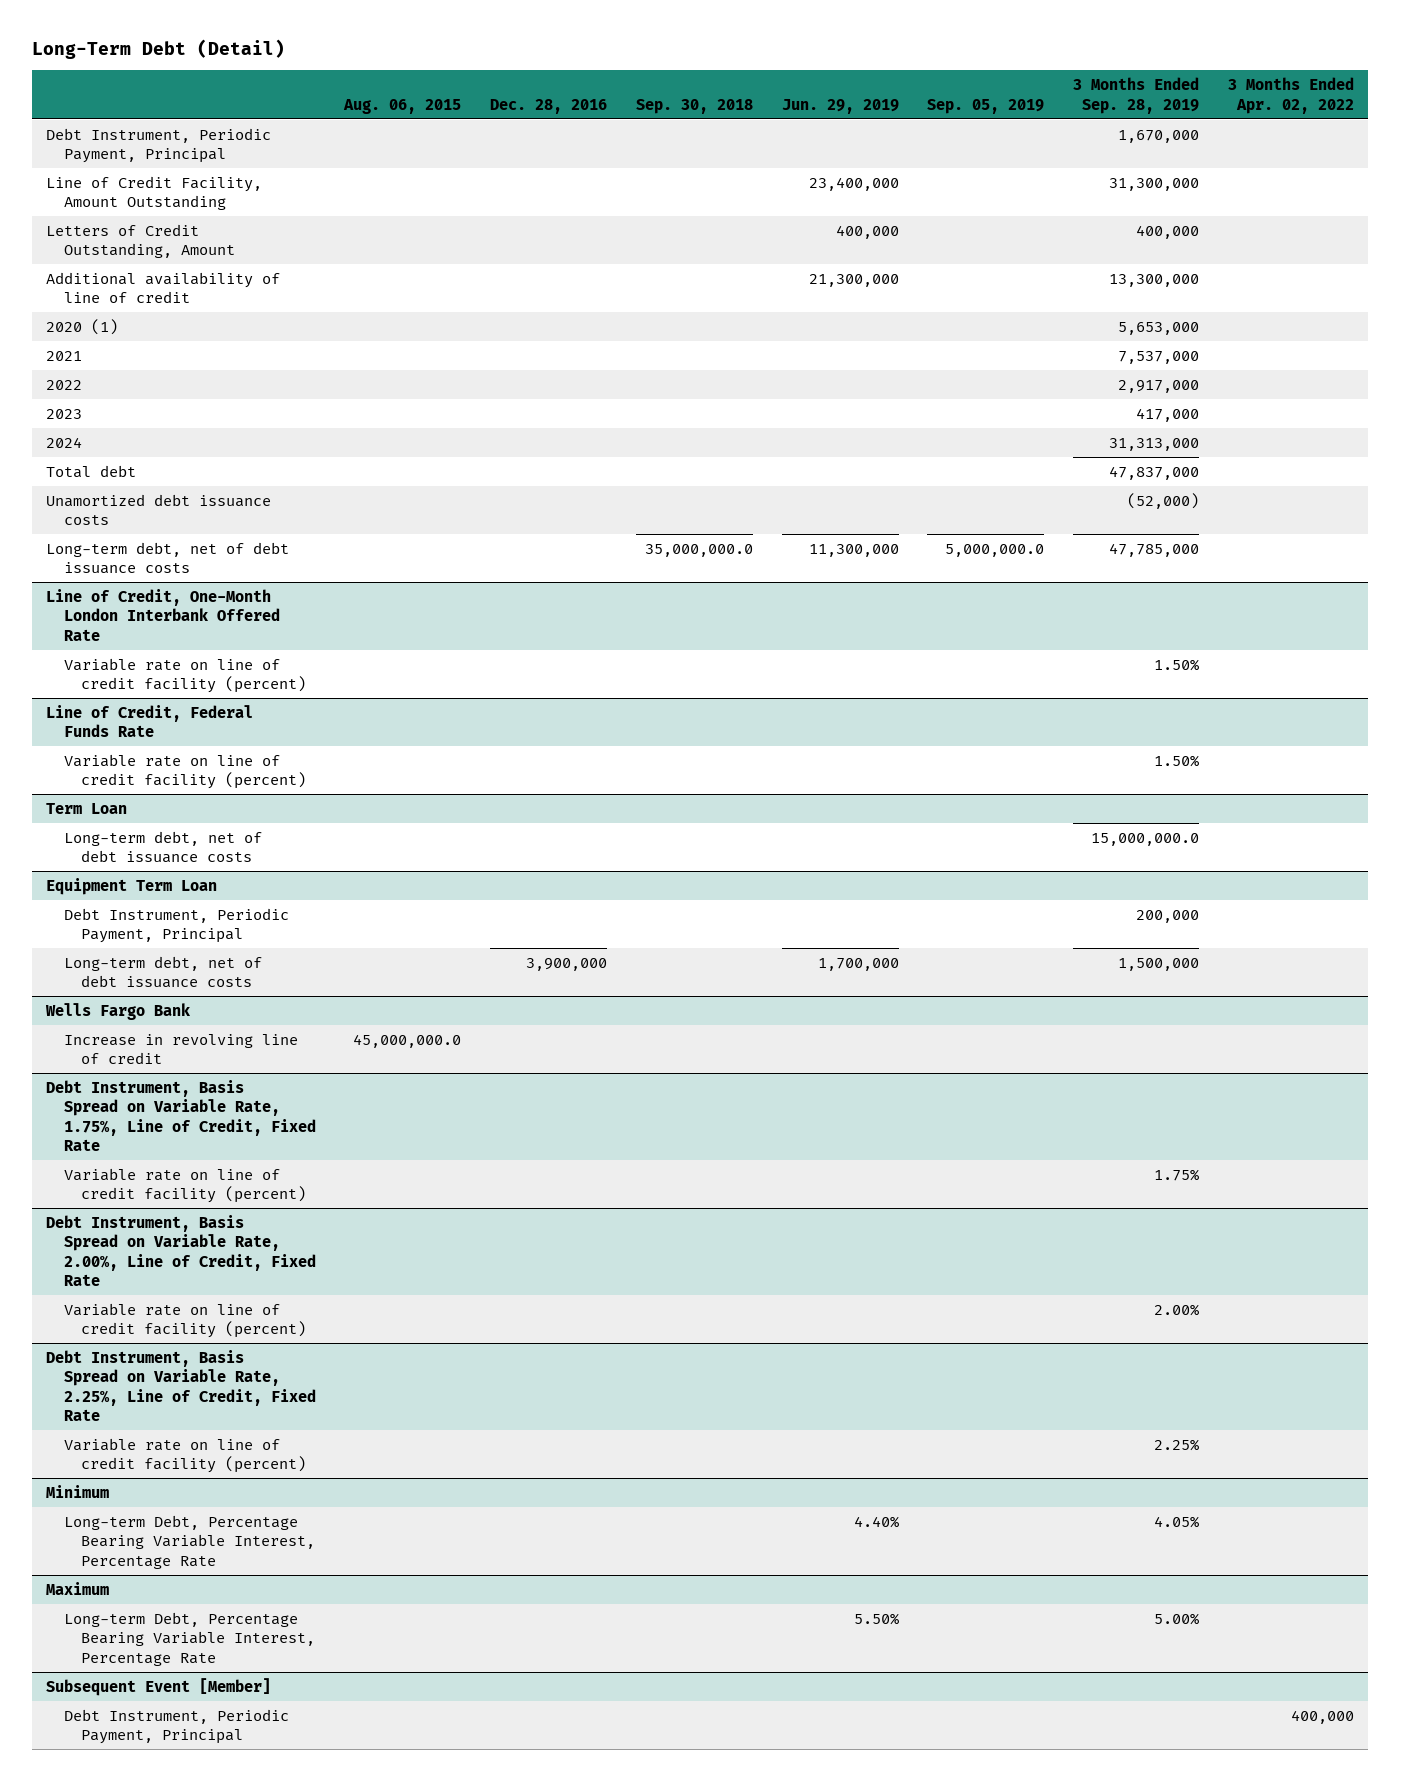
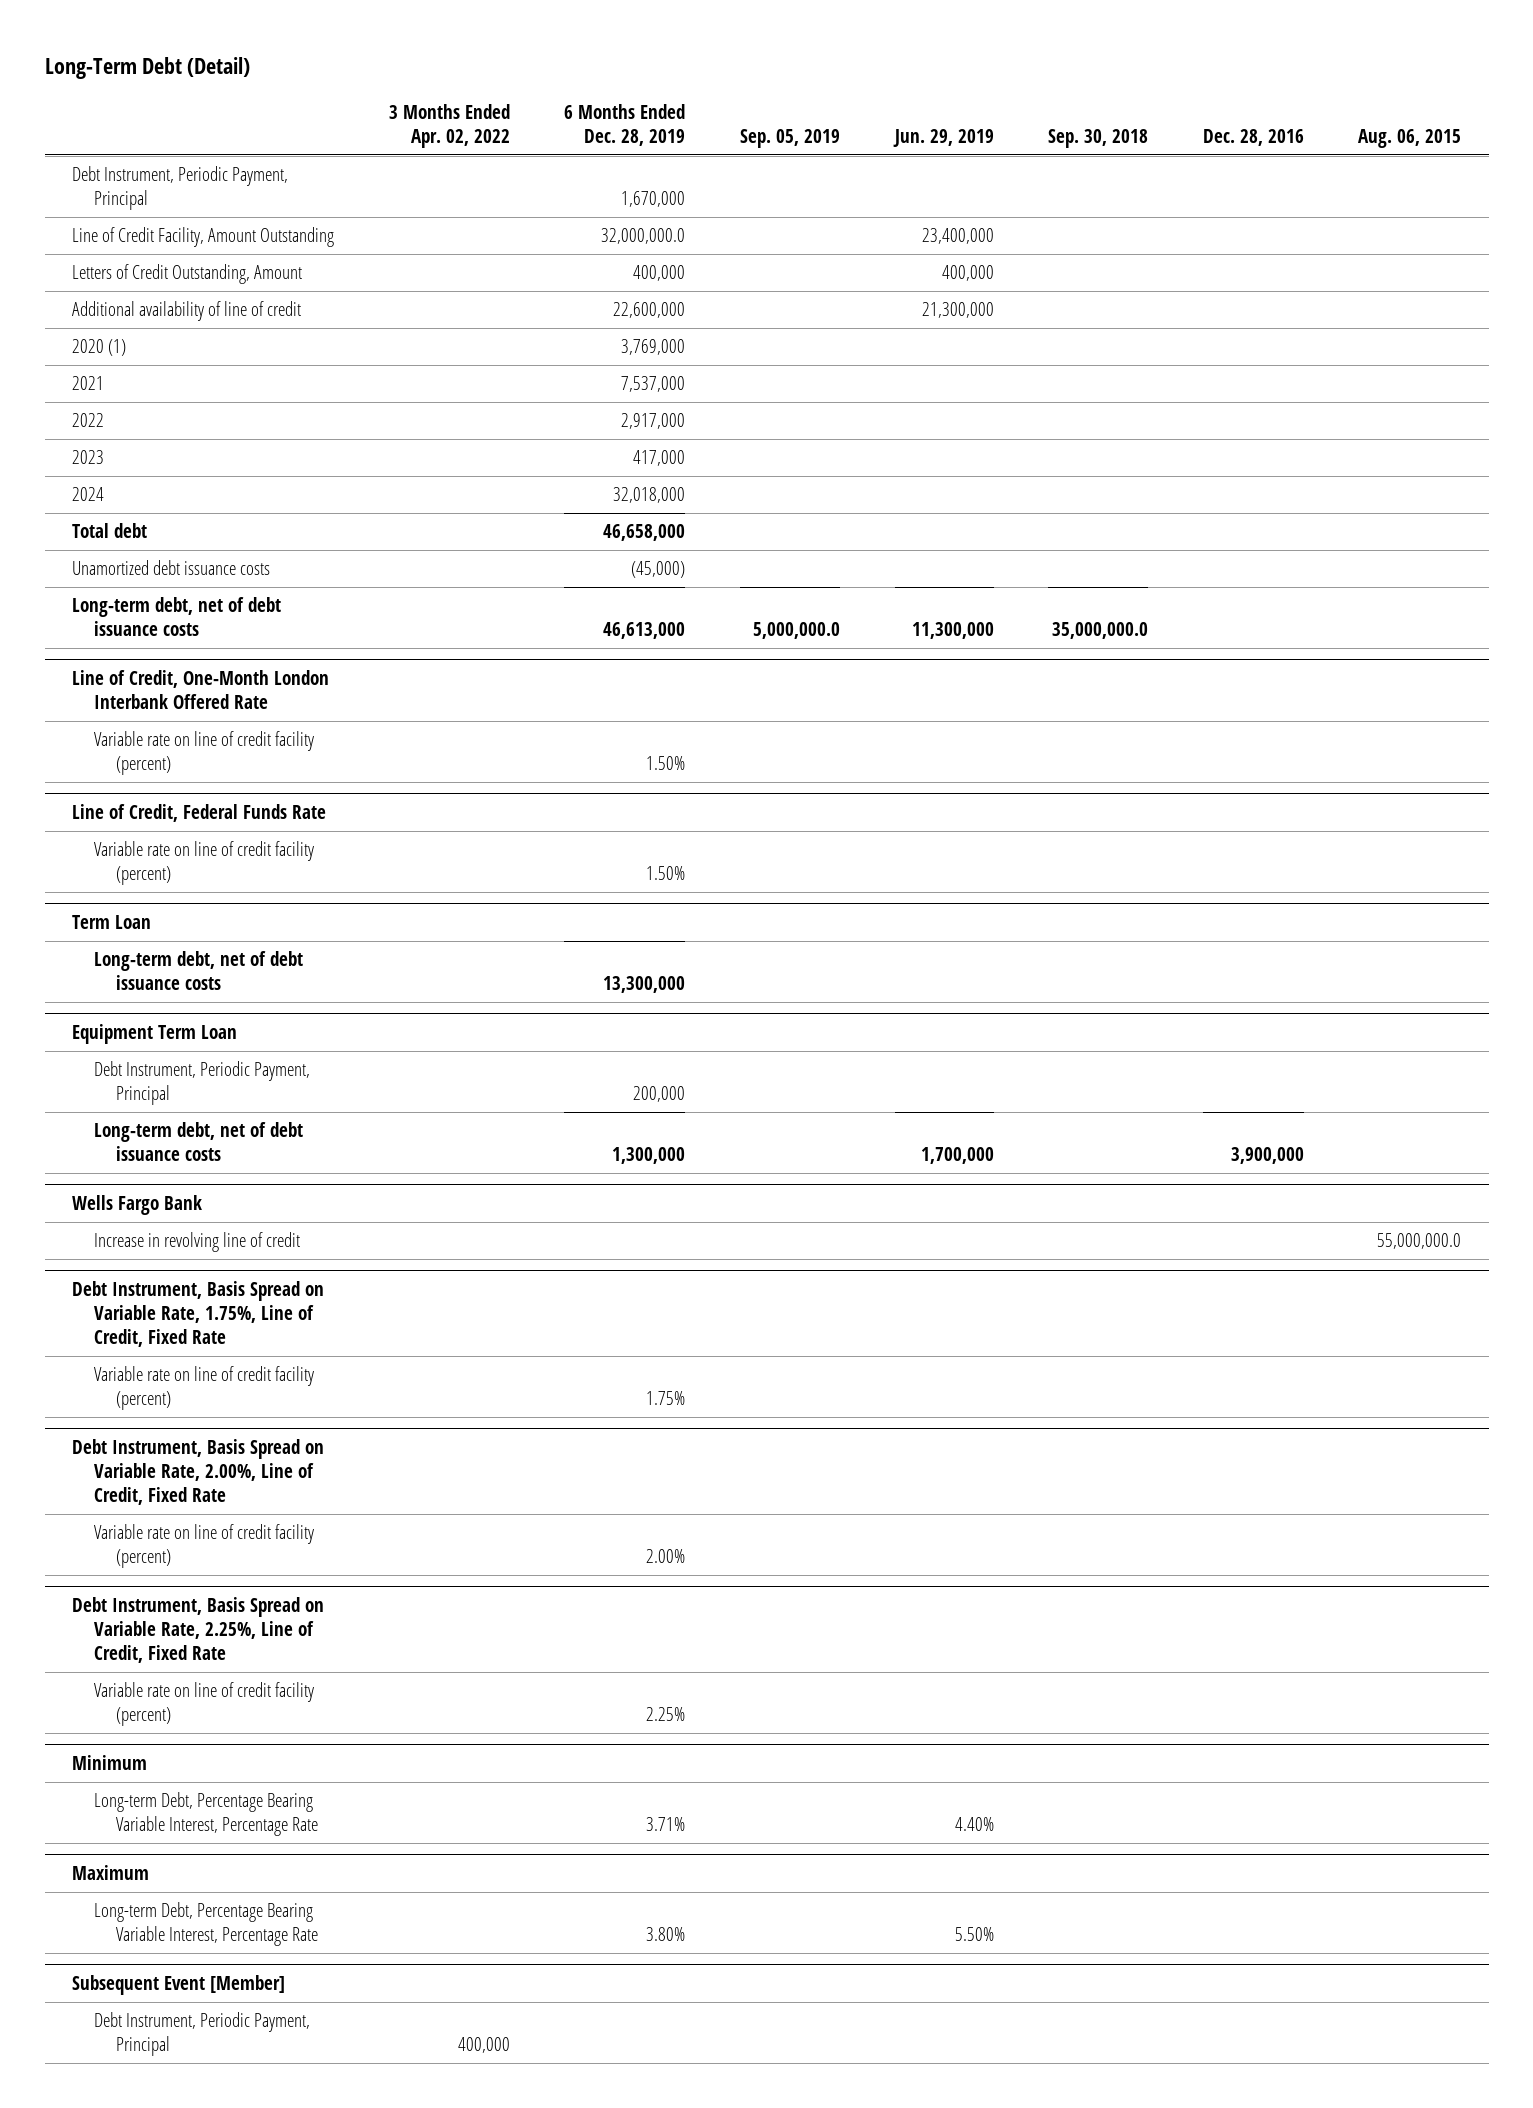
[1073,77,1200,114] 3 Months Ended Sep. 28, 2019 -> none
none -> [564,103,686,146] 6 Months Ended Dec. 28, 2019
[353,1033,462,1048] 45,000,000.0 -> [1377,1233,1462,1250] 55,000,000.0

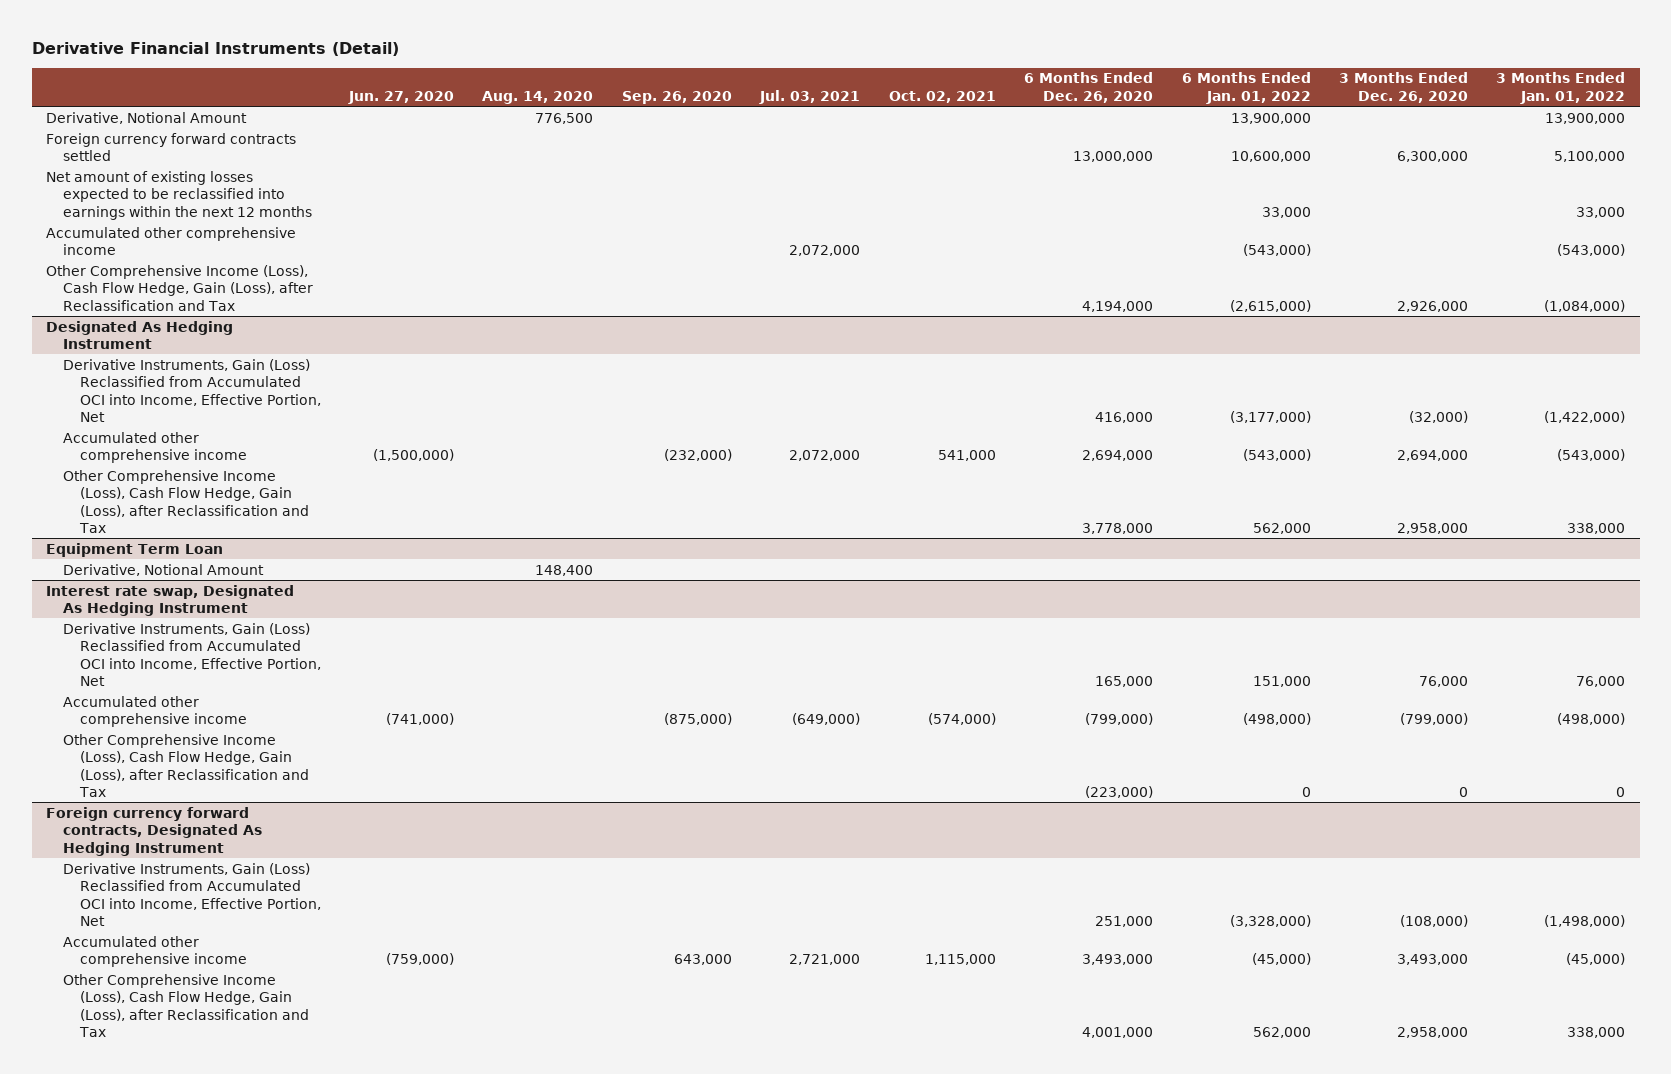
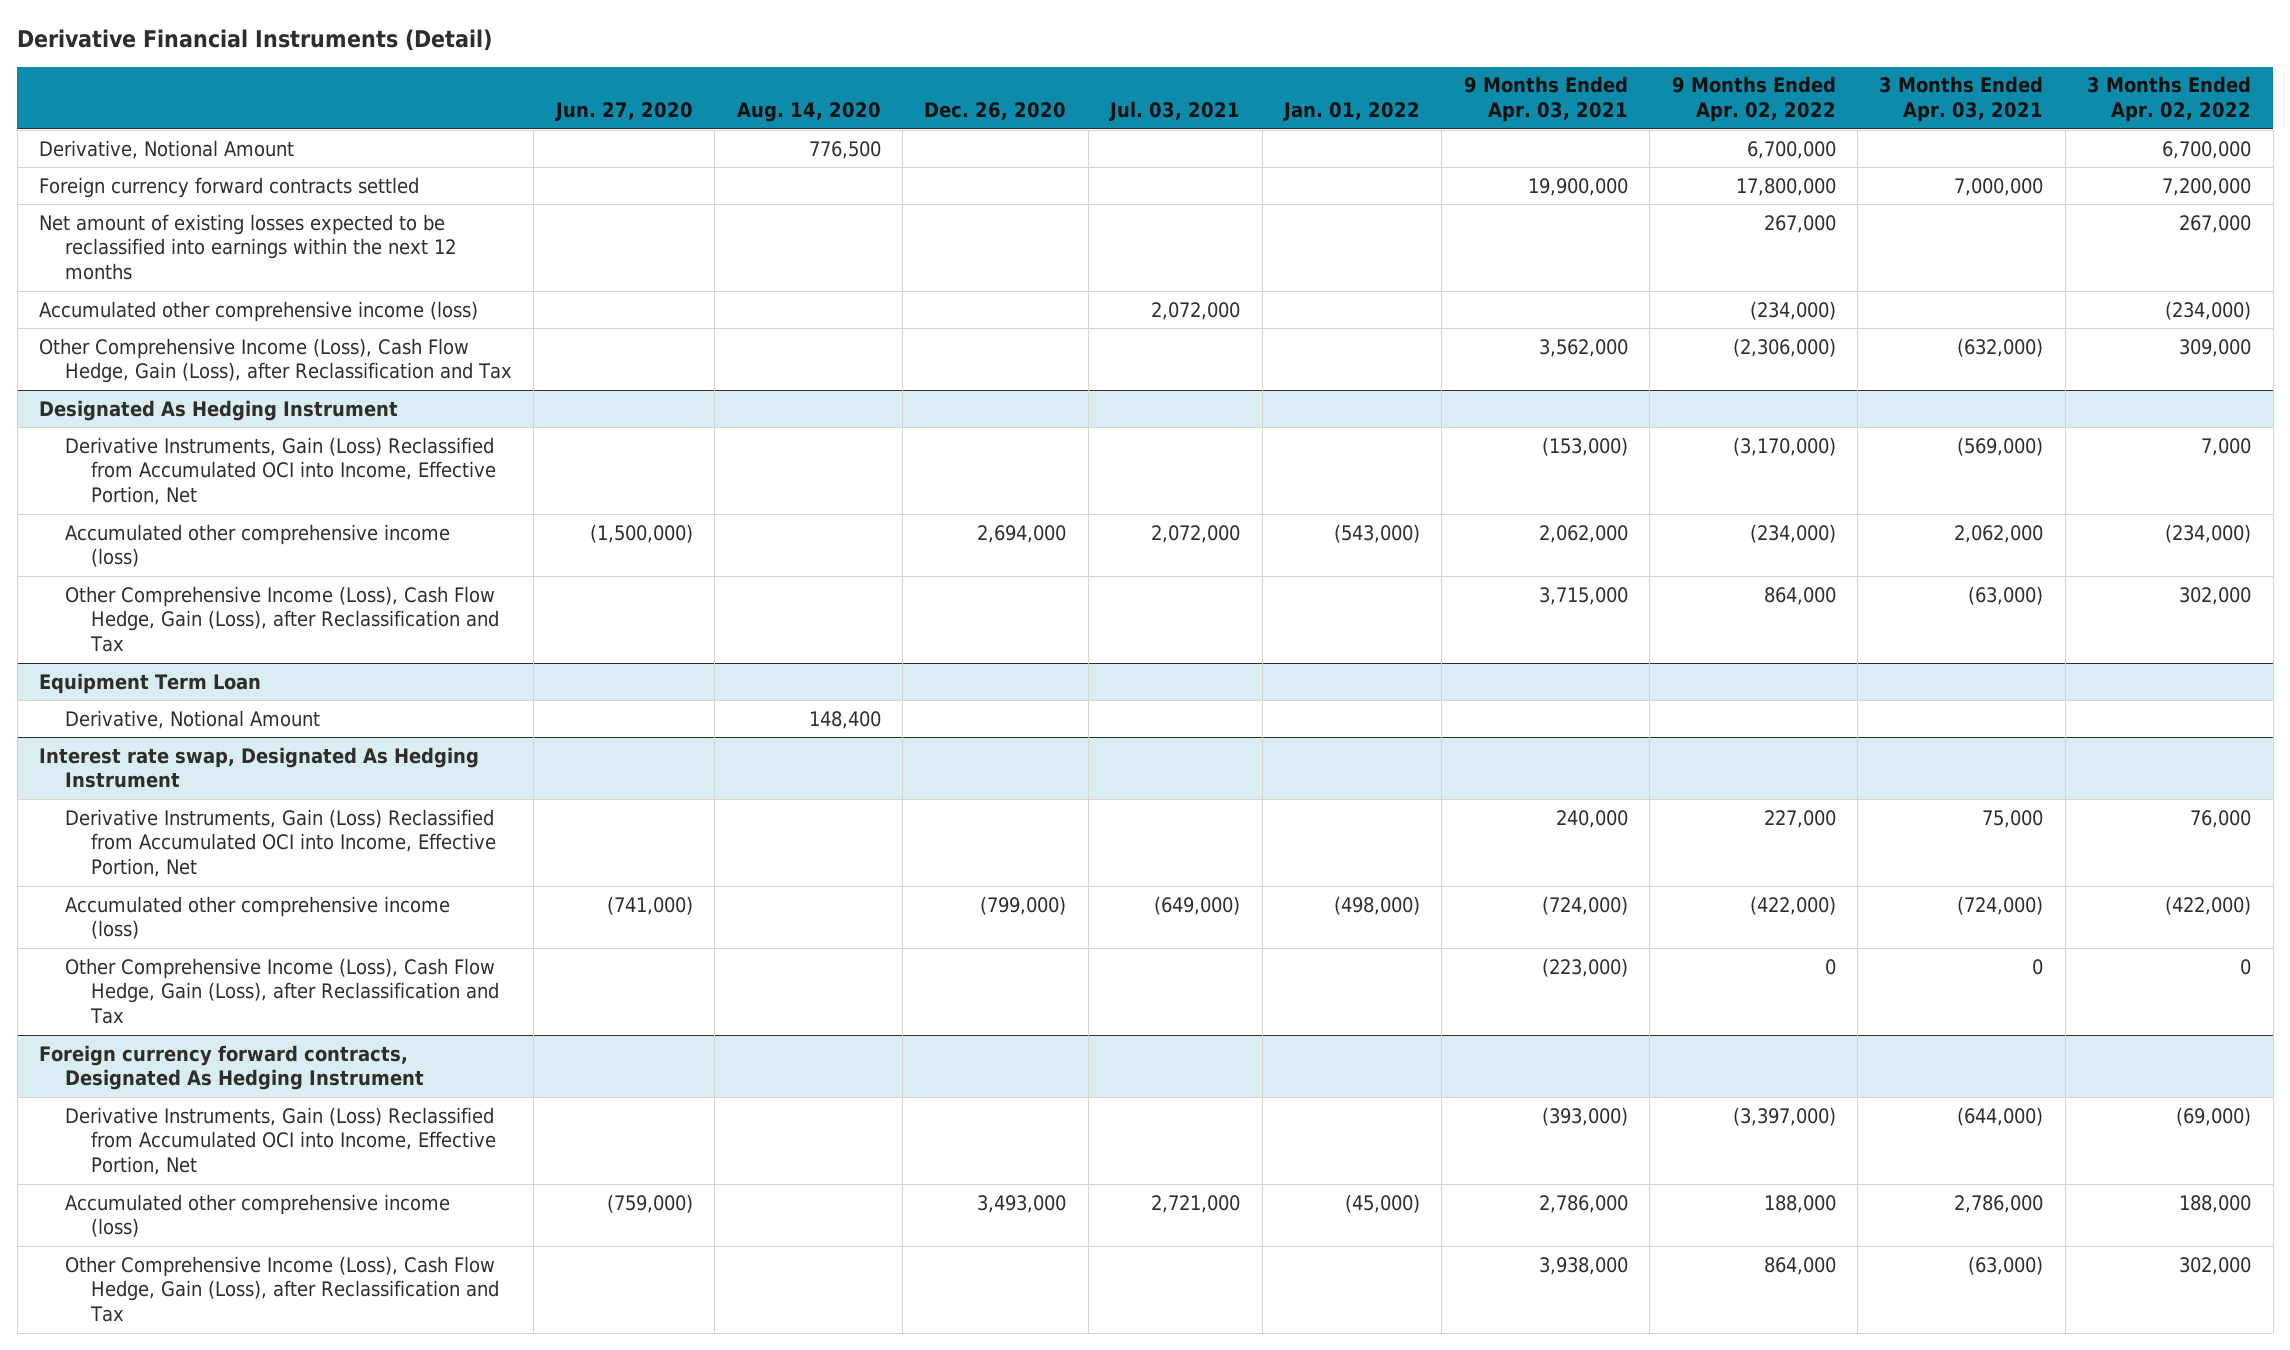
[621,90,732,104] Sep. 26, 2020 -> none
[888,90,996,103] Oct. 02, 2021 -> none
[1024,72,1154,103] 6 Months Ended Dec. 26, 2020 -> none
[1181,72,1311,104] 6 Months Ended Jan. 01, 2022 -> none
[1338,72,1468,103] 3 Months Ended Dec. 26, 2020 -> none
[1496,72,1626,104] 3 Months Ended Jan. 01, 2022 -> none
none -> [924,102,1067,121] Dec. 26, 2020
none -> [1283,102,1421,122] Jan. 01, 2022
none -> [1463,76,1628,123] 9 Months Ended Apr. 03, 2021
none -> [1671,76,1836,123] 9 Months Ended Apr. 02, 2022
none -> [1879,76,2044,123] 3 Months Ended Apr. 03, 2021
none -> [2087,76,2252,123] 3 Months Ended Apr. 02, 2022
[45,226,296,256] Accumulated other comprehensive income -> [39,300,479,322] Accumulated other comprehensive income (loss)
[62,431,247,464] Accumulated other comprehensive income -> [64,523,450,568] Accumulated other comprehensive income (loss)
[62,695,247,728] Accumulated other comprehensive income -> [64,895,450,940] Accumulated other comprehensive income (loss)
[62,935,247,968] Accumulated other comprehensive income -> [64,1193,450,1238] Accumulated other comprehensive income (loss)

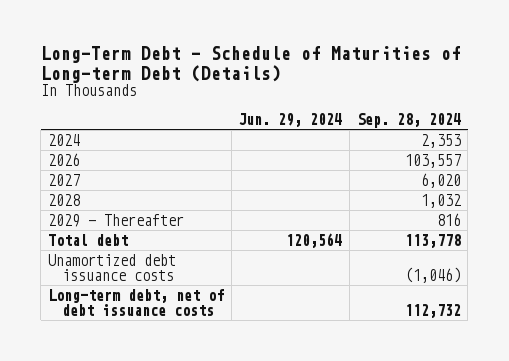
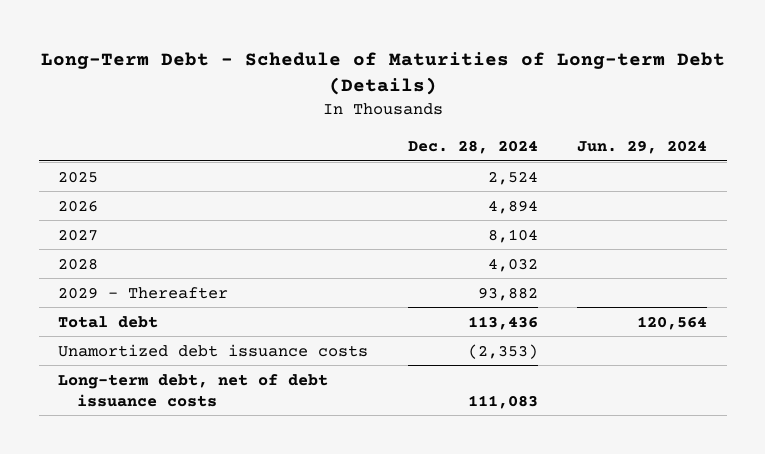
[356,112,461,128] Sep. 28, 2024 -> none
none -> [407,140,538,155] Dec. 28, 2024
[47,133,80,146] 2024 -> [58,170,99,183] 2025

